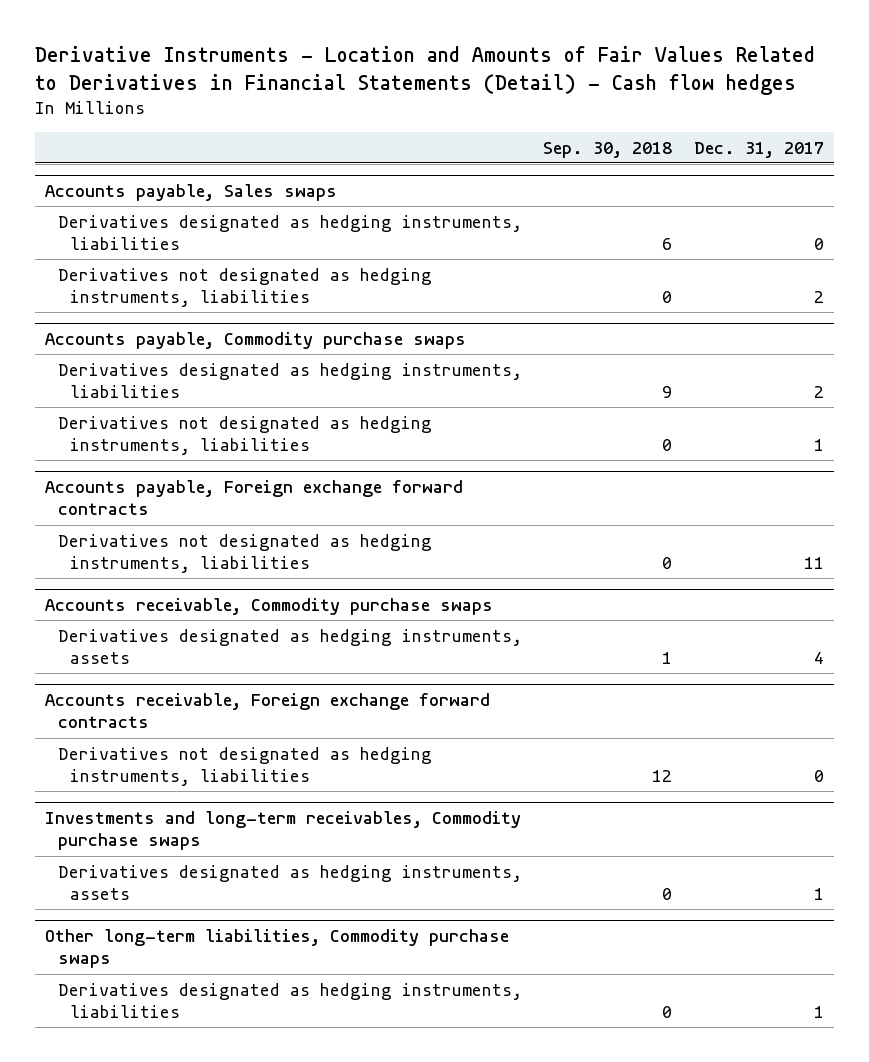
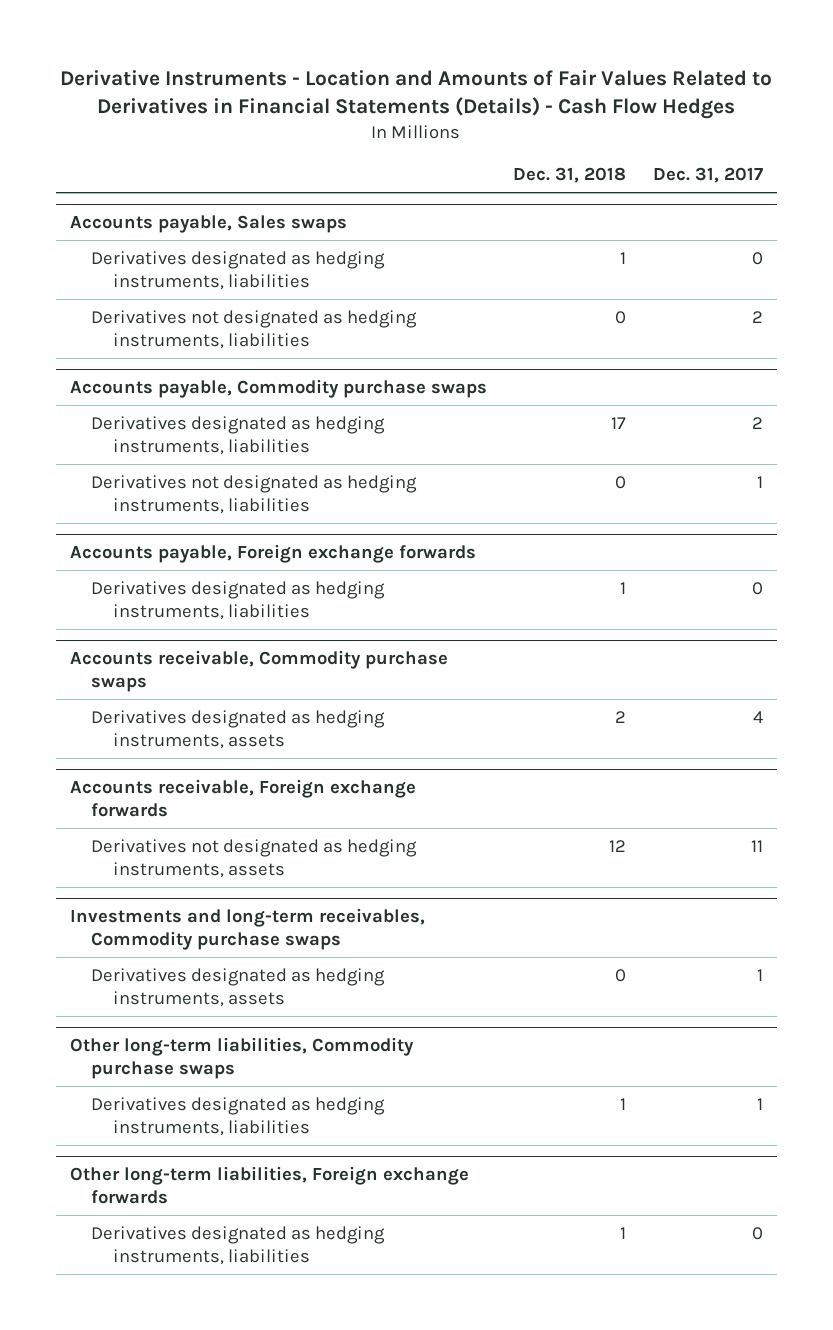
[34,46,815,96] Derivative Instruments - Location and Amounts of Fair Values Related to Derivatives in Financial Statements (Detail) - Cash flow hedges -> [60,69,773,120] Derivative Instruments - Location and Amounts of Fair Values Related to Derivatives in Financial Statements (Details) - Cash Flow Hedges
[543,141,673,158] Sep. 30, 2018 -> none
none -> [513,167,627,184] Dec. 31, 2018
[45,479,464,516] Accounts payable, Foreign exchange forward contracts -> [69,544,476,564] Accounts payable, Foreign exchange forwards
[57,533,432,574] Derivatives not designated as hedging instruments, liabilities -> [91,580,386,620] Derivatives designated as hedging instruments, liabilities
[803,557,824,570] 11 -> [752,581,764,595] 0
[45,692,491,729] Accounts receivable, Foreign exchange forward contracts -> [69,779,416,818] Accounts receivable, Foreign exchange forwards
[57,746,432,787] Derivatives not designated as hedging instruments, liabilities -> [91,838,418,878] Derivatives not designated as hedging instruments, assets
[813,770,824,783] 0 -> [751,839,764,852] 11
none -> [69,1166,469,1205] Other long-term liabilities, Foreign exchange forwards
none -> [91,1225,386,1265] Derivatives designated as hedging instruments, liabilities

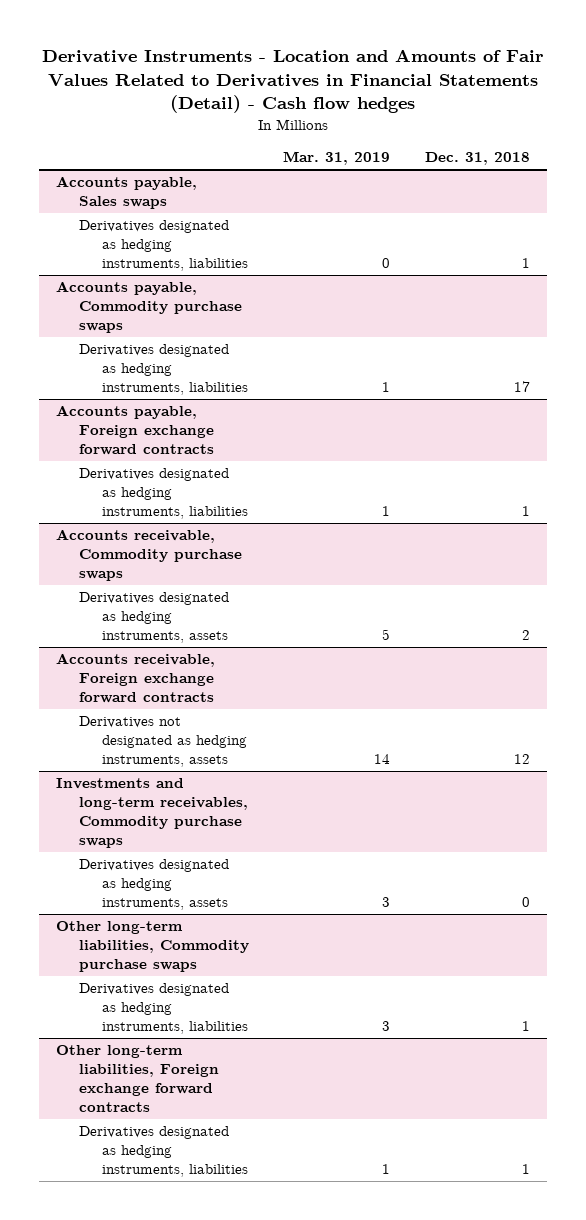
[60,69,773,120] Derivative Instruments - Location and Amounts of Fair Values Related to Derivatives in Financial Statements (Details) - Cash Flow Hedges -> [41,49,544,114] Derivative Instruments - Location and Amounts of Fair Values Related to Derivatives in Financial Statements (Detail) - Cash flow hedges
[653,167,764,184] Dec. 31, 2017 -> none
none -> [283,151,391,166] Mar. 31, 2019
[91,309,418,349] Derivatives not designated as hedging instruments, liabilities -> none
[91,474,418,514] Derivatives not designated as hedging instruments, liabilities -> none
[69,544,476,564] Accounts payable, Foreign exchange forwards -> [55,405,214,455] Accounts payable, Foreign exchange forward contracts
[69,779,416,818] Accounts receivable, Foreign exchange forwards -> [55,653,215,703] Accounts receivable, Foreign exchange forward contracts
[69,1166,469,1205] Other long-term liabilities, Foreign exchange forwards -> [55,1045,219,1112] Other long-term liabilities, Foreign exchange forward contracts

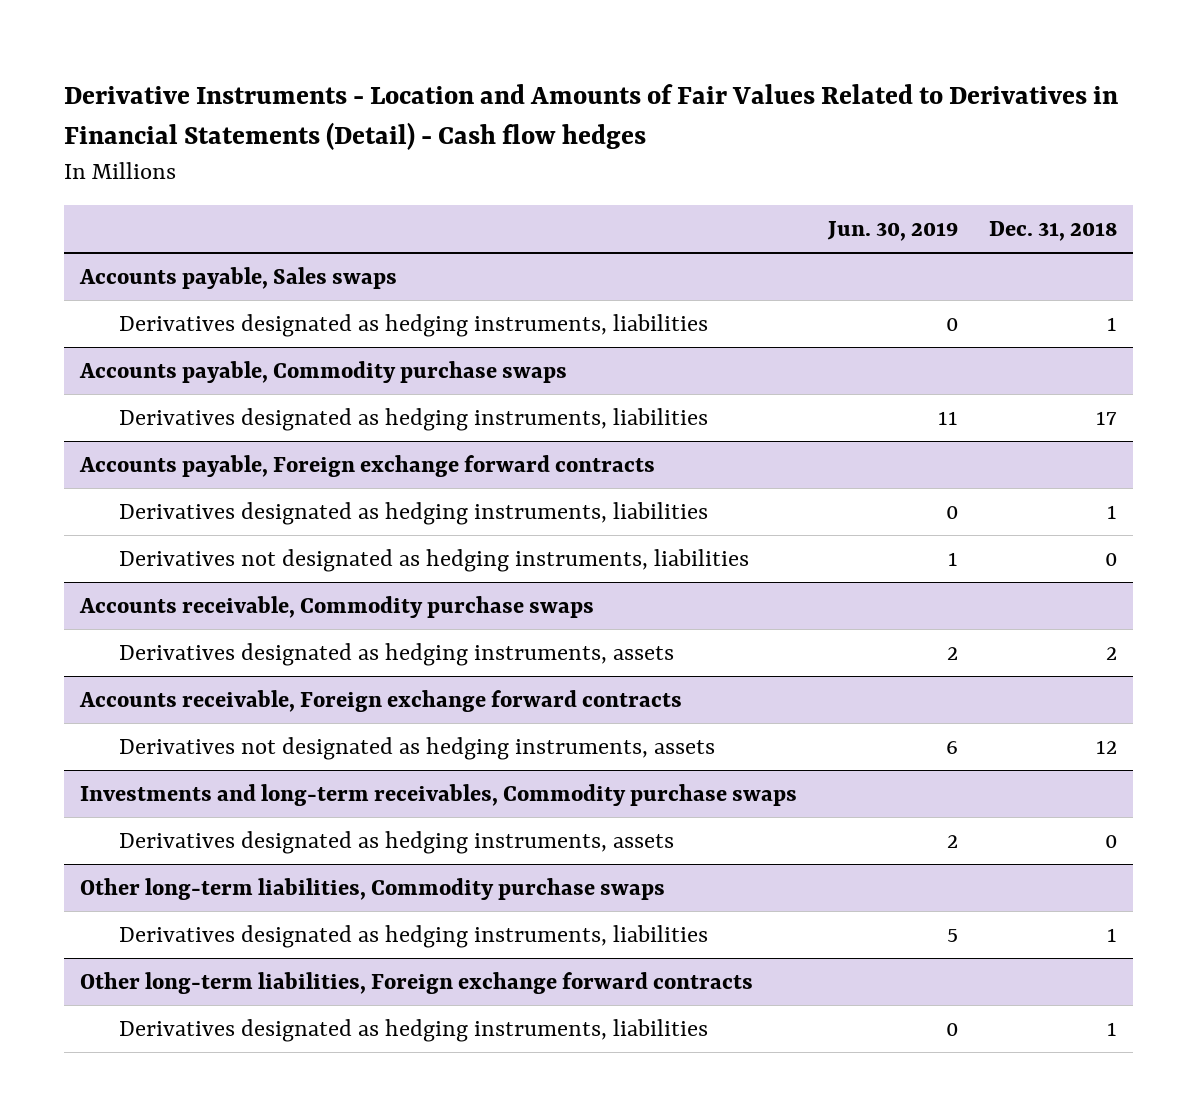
[283,151,391,166] Mar. 31, 2019 -> none
none -> [826,220,958,241] Jun. 30, 2019
none -> [118,549,749,573] Derivatives not designated as hedging instruments, liabilities

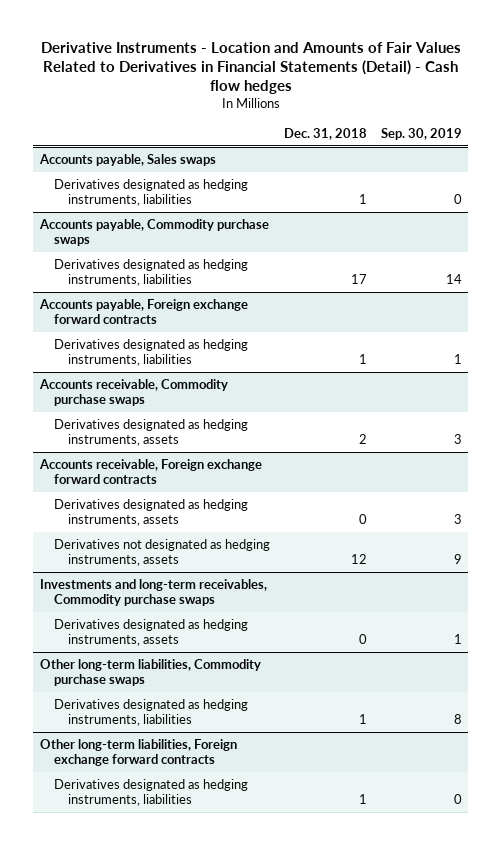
[826,220,958,241] Jun. 30, 2019 -> none
none -> [380,127,462,140] Sep. 30, 2019
[118,549,749,573] Derivatives not designated as hedging instruments, liabilities -> none
none -> [54,498,249,527] Derivatives designated as hedging instruments, assets

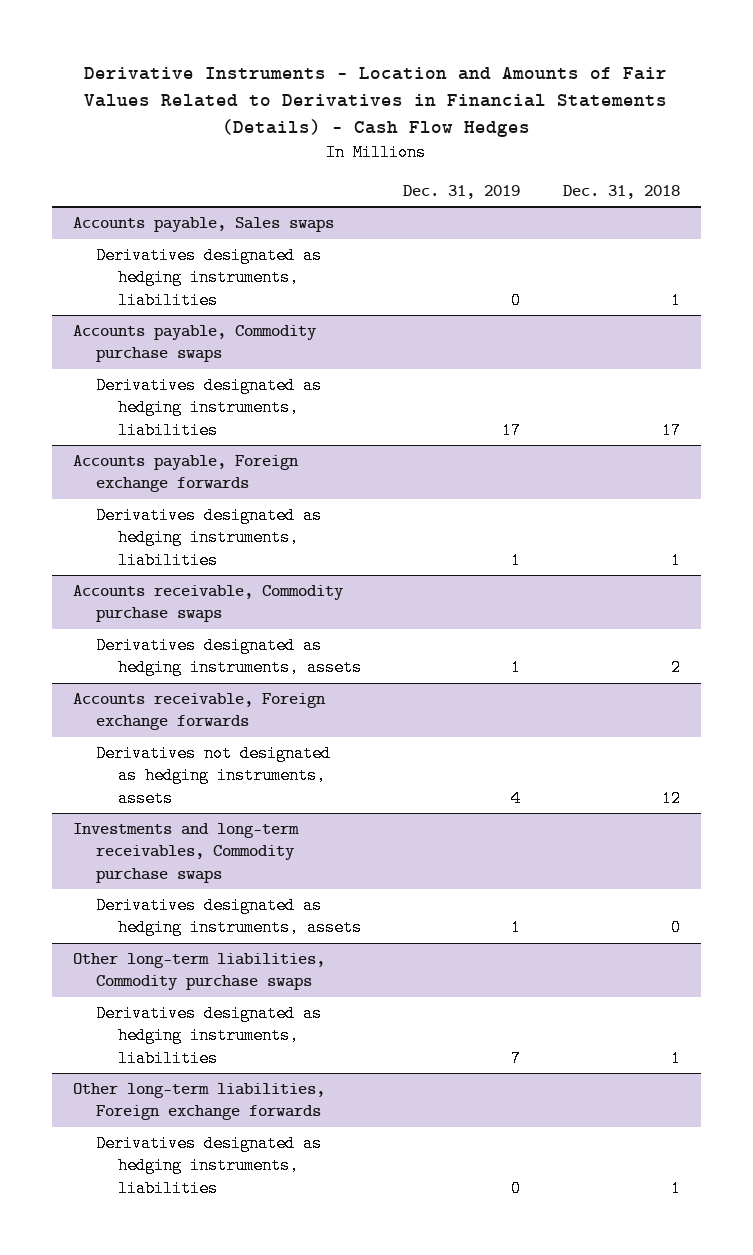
[40,41,461,95] Derivative Instruments - Location and Amounts of Fair Values Related to Derivatives in Financial Statements (Detail) - Cash flow hedges -> [84,67,668,138] Derivative Instruments - Location and Amounts of Fair Values Related to Derivatives in Financial Statements (Details) - Cash Flow Hedges
[380,127,462,140] Sep. 30, 2019 -> none
none -> [403,184,521,199] Dec. 31, 2019
[39,298,249,325] Accounts payable, Foreign exchange forward contracts -> [73,455,300,493] Accounts payable, Foreign exchange forwards
[54,498,249,527] Derivatives designated as hedging instruments, assets -> none
[39,458,263,485] Accounts receivable, Foreign exchange forward contracts -> [73,693,327,731] Accounts receivable, Foreign exchange forwards
[40,738,238,767] Other long-term liabilities, Foreign exchange forward contracts -> [73,1083,326,1121] Other long-term liabilities, Foreign exchange forwards

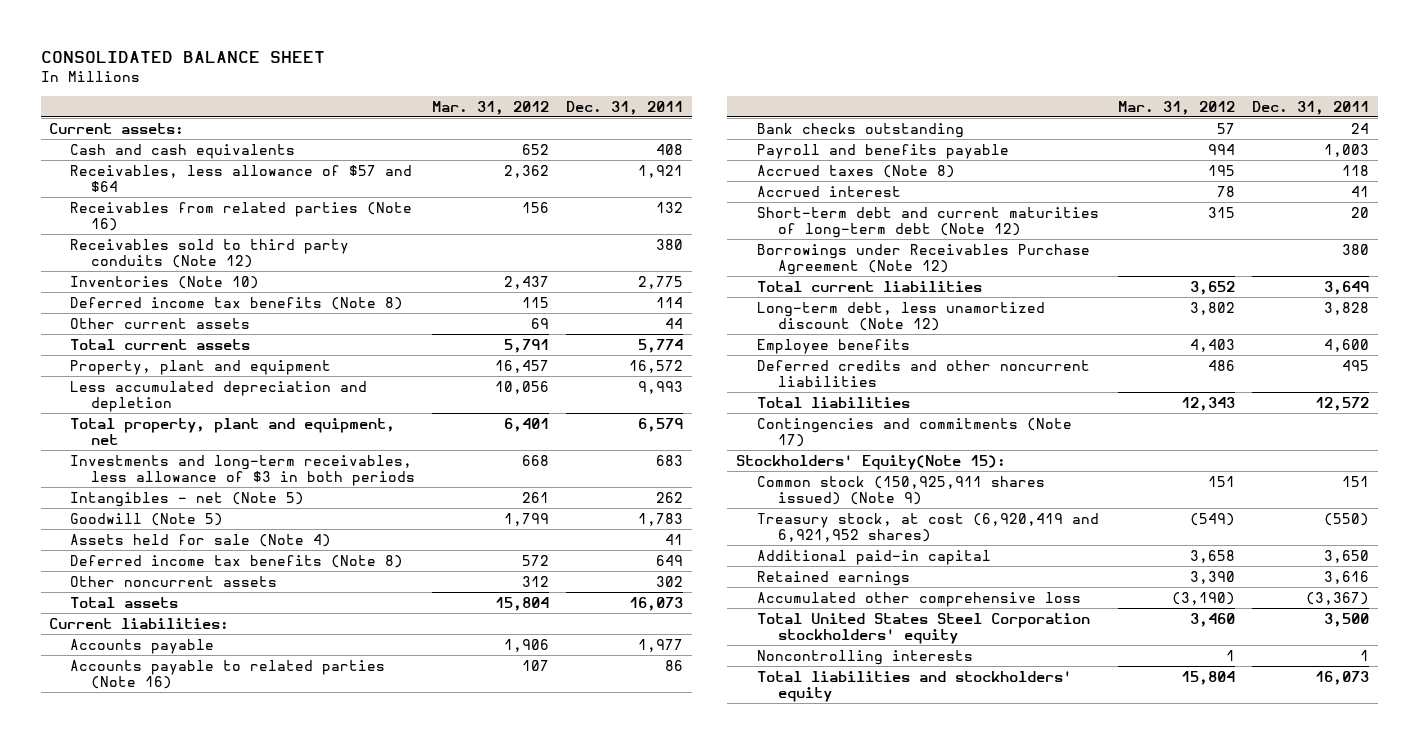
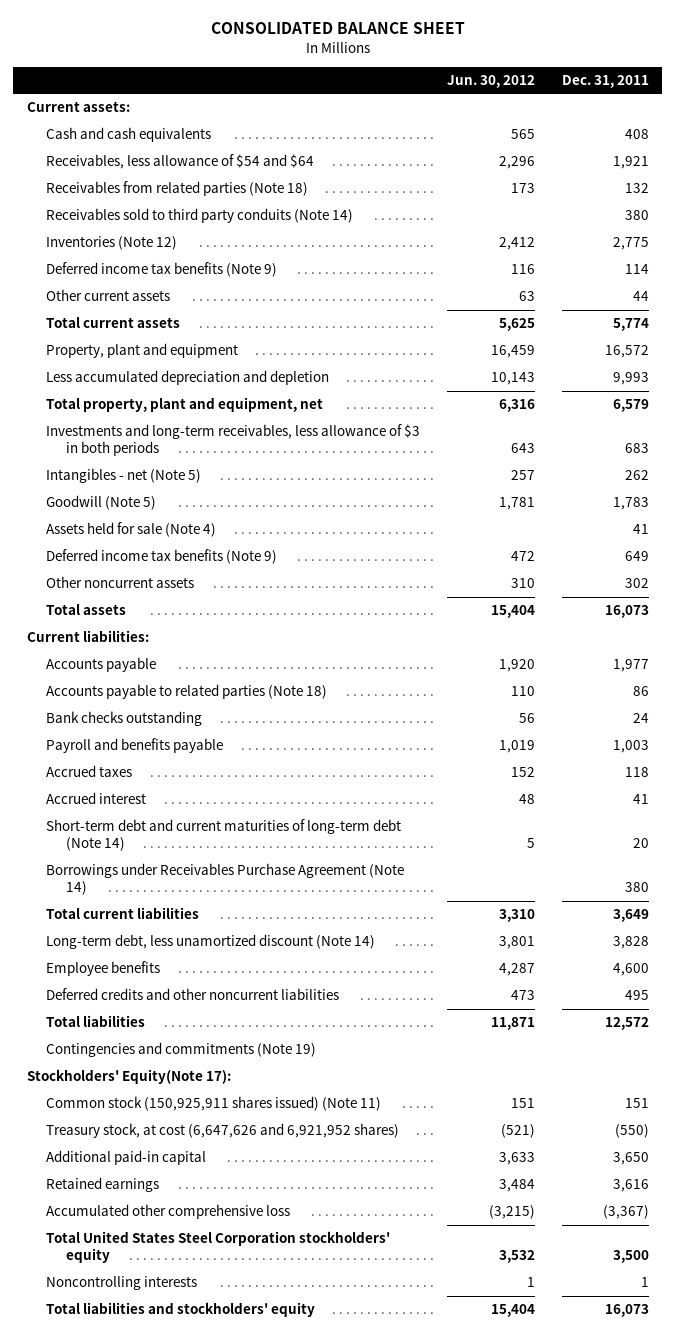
[432,100,550,115] Mar. 31, 2012 -> none
none -> [447,75,536,89] Jun. 30, 2012
[70,164,413,193] Receivables, less allowance of $57 and $64 -> [46,154,315,170] Receivables, less allowance of $54 and $64
[70,201,413,232] Receivables from related parties (Note 16) -> [46,181,309,197] Receivables from related parties (Note 18)
[70,238,350,269] Receivables sold to third party conduits (Note 12) -> [46,208,354,224] Receivables sold to third party conduits (Note 14)
[70,275,260,289] Inventories (Note 10) -> [46,236,178,251] Inventories (Note 12)
[70,296,404,310] Deferred income tax benefits (Note 8) -> [46,262,278,278] Deferred income tax benefits (Note 9)
[70,554,404,568] Deferred income tax benefits (Note 8) -> [46,549,278,565] Deferred income tax benefits (Note 9)
[70,659,386,690] Accounts payable to related parties (Note 16) -> [46,684,328,700] Accounts payable to related parties (Note 18)
[756,164,955,178] Accrued taxes (Note 8) -> [46,765,133,778] Accrued taxes
[756,206,1099,239] Short-term debt and current maturities of long-term debt (Note 12) -> [46,819,402,852] Short-term debt and current maturities of long-term debt (Note 14)
[756,243,1090,276] Borrowings under Receivables Purchase Agreement (Note 12) -> [46,863,405,896] Borrowings under Receivables Purchase Agreement (Note 14)
[756,301,1045,332] Long-term debt, less unamortized discount (Note 12) -> [46,934,376,950] Long-term debt, less unamortized discount (Note 14)
[756,417,1072,448] Contingencies and commitments (Note 17) -> [46,1042,317,1058] Contingencies and commitments (Note 19)
[735,454,1006,470] Stockholders' Equity(Note 15): -> [26,1069,231,1085] Stockholders' Equity(Note 17):
[756,475,1045,506] Common stock (150,925,911 shares issued) (Note 9) -> [46,1096,382,1112] Common stock (150,925,911 shares issued) (Note 11)
[756,512,1099,543] Treasury stock, at cost (6,920,419 and 6,921,952 shares) -> [46,1123,400,1139] Treasury stock, at cost (6,647,626 and 6,921,952 shares)

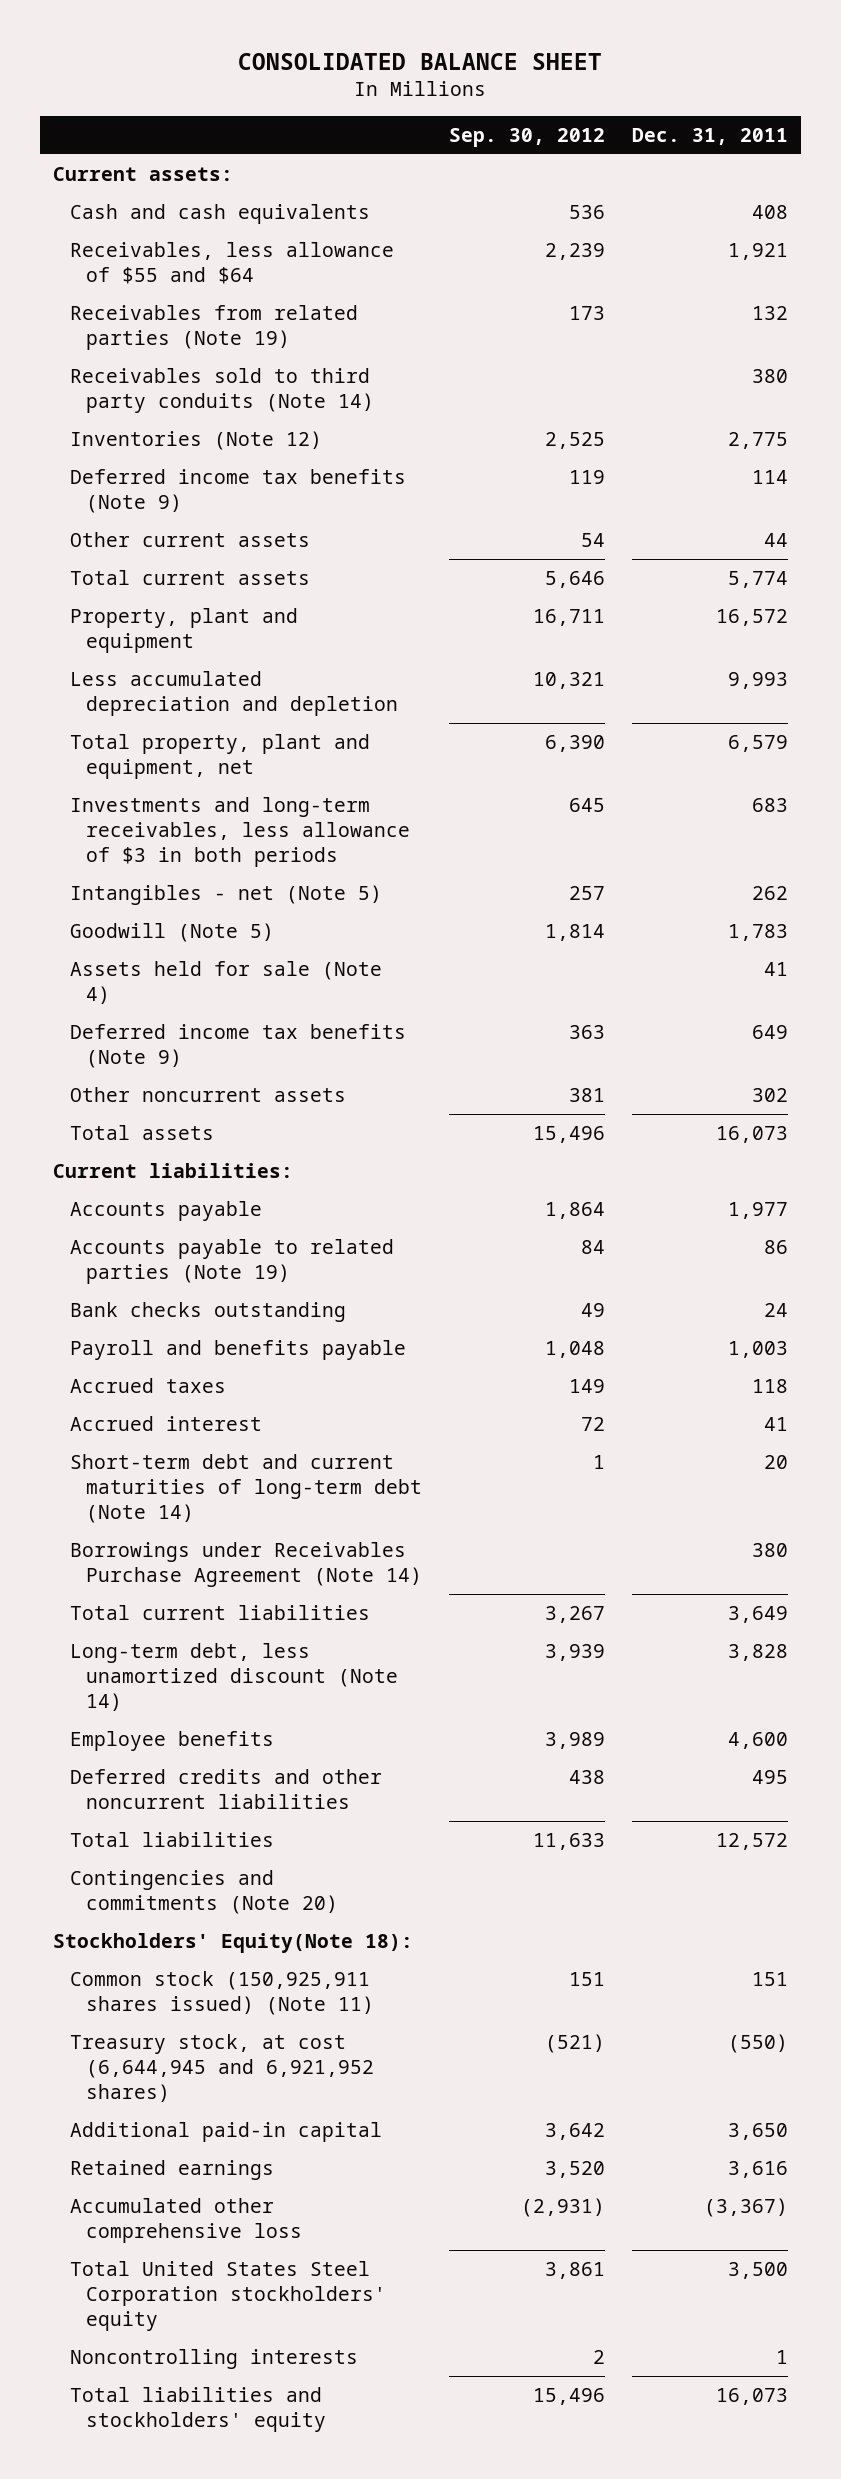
[447,75,536,89] Jun. 30, 2012 -> none
none -> [449,127,606,147] Sep. 30, 2012
[46,154,315,170] Receivables, less allowance of $54 and $64 -> [69,241,394,285] Receivables, less allowance of $55 and $64
[46,181,309,197] Receivables from related parties (Note 18) -> [69,304,358,351] Receivables from related parties (Note 19)
[46,684,328,700] Accounts payable to related parties (Note 18) -> [69,1238,394,1285] Accounts payable to related parties (Note 19)
[46,1042,317,1058] Contingencies and commitments (Note 19) -> [69,1869,339,1915] Contingencies and commitments (Note 20)
[26,1069,231,1085] Stockholders' Equity(Note 17): -> [53,1932,414,1953] Stockholders' Equity(Note 18):
[46,1123,400,1139] Treasury stock, at cost (6,647,626 and 6,921,952 shares) -> [69,2033,375,2103] Treasury stock, at cost (6,644,945 and 6,921,952 shares)

